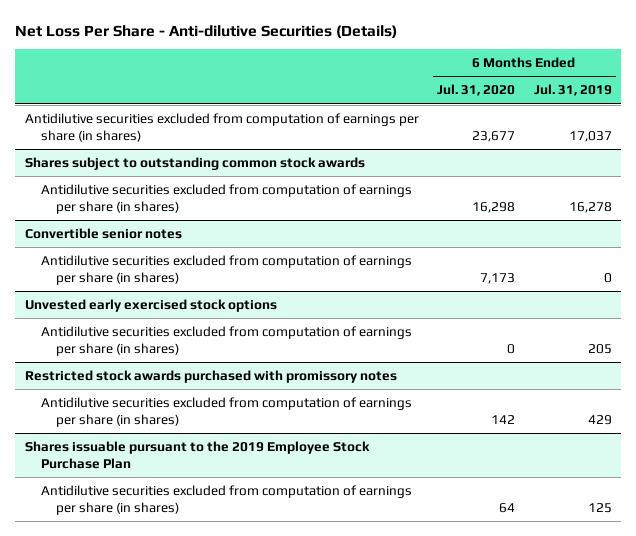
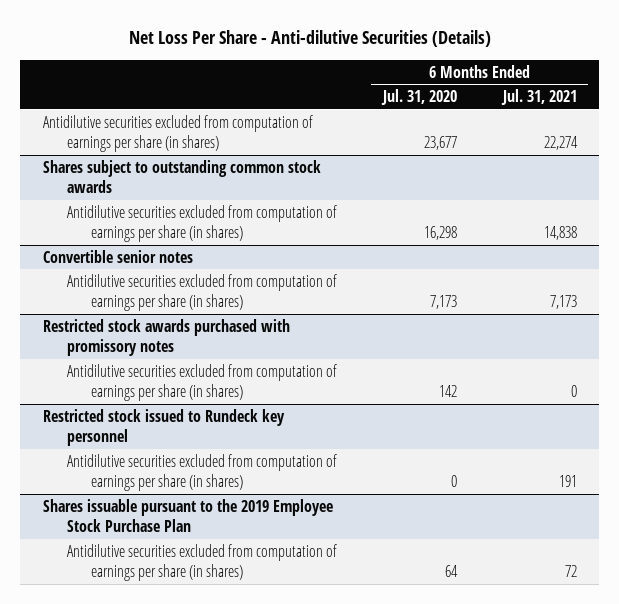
[533,84,612,97] Jul. 31, 2019 -> none
none -> [500,89,577,106] Jul. 31, 2021
[24,298,277,312] Unvested early exercised stock options -> none
[40,325,412,356] Antidilutive securities excluded from computation of earnings per share (in shares) -> none
none -> [42,408,285,447] Restricted stock issued to Rundeck key personnel
none -> [67,453,338,492] Antidilutive securities excluded from computation of earnings per share (in shares)

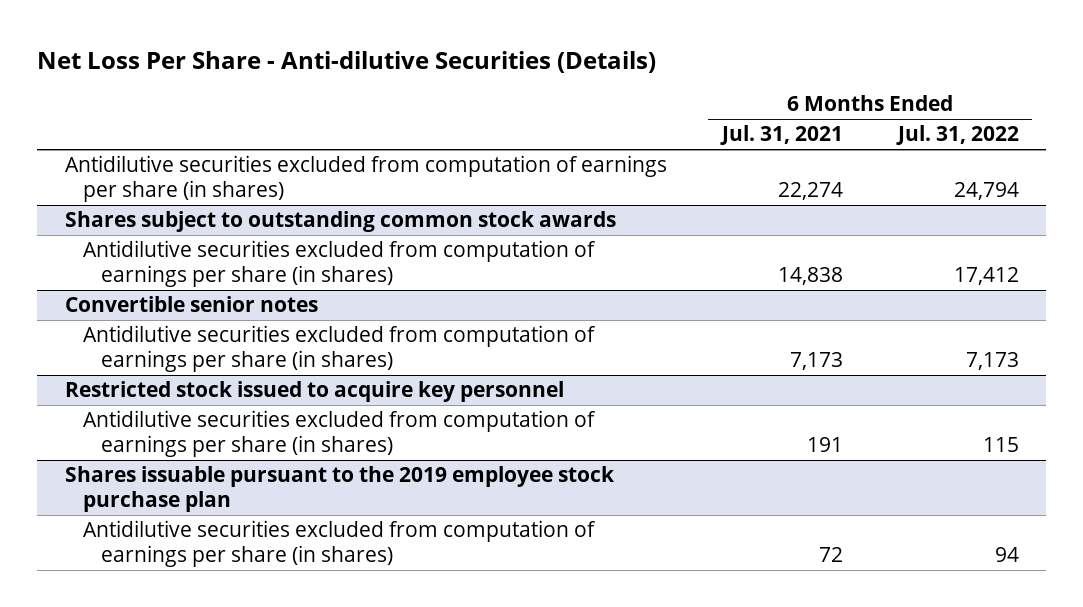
[380,89,457,106] Jul. 31, 2020 -> none
none -> [895,125,1019,146] Jul. 31, 2022
[42,318,290,357] Restricted stock awards purchased with promissory notes -> none
[67,363,338,402] Antidilutive securities excluded from computation of earnings per share (in shares) -> none
[42,408,285,447] Restricted stock issued to Rundeck key personnel -> [64,381,564,403] Restricted stock issued to acquire key personnel
[42,498,333,533] Shares issuable pursuant to the 2019 Employee Stock Purchase Plan -> [64,466,615,512] Shares issuable pursuant to the 2019 employee stock purchase plan

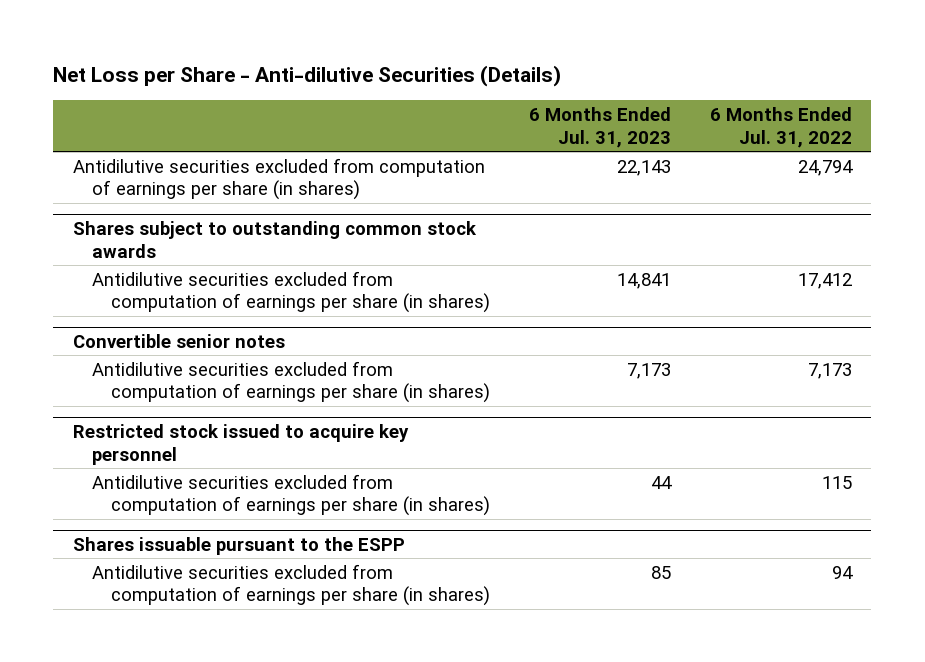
[37,50,657,73] Net Loss Per Share - Anti-dilutive Securities (Details) -> [53,65,562,88] Net Loss per Share - Anti-dilutive Securities (Details)
[719,125,843,146] Jul. 31, 2021 -> none
none -> [529,106,672,148] 6 Months Ended Jul. 31, 2023
[64,466,615,512] Shares issuable pursuant to the 2019 employee stock purchase plan -> [72,537,405,556] Shares issuable pursuant to the ESPP

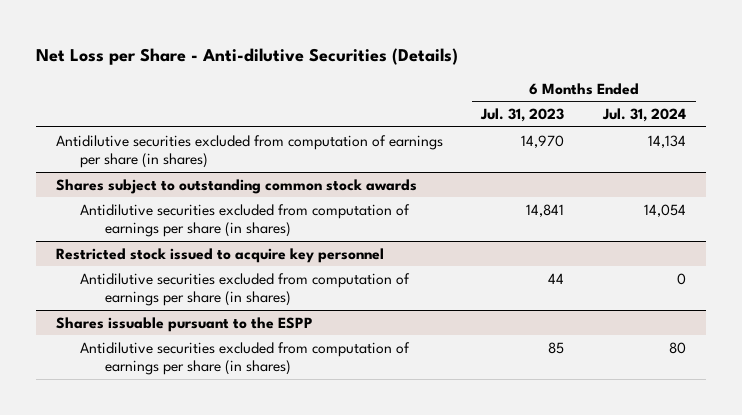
[710,106,853,148] 6 Months Ended Jul. 31, 2022 -> none
none -> [602,108,687,123] Jul. 31, 2024
[617,159,672,176] 22,143 -> [521,134,565,148] 14,970
[72,334,285,349] Convertible senior notes -> none
[92,360,491,404] Antidilutive securities excluded from computation of earnings per share (in shares) -> none

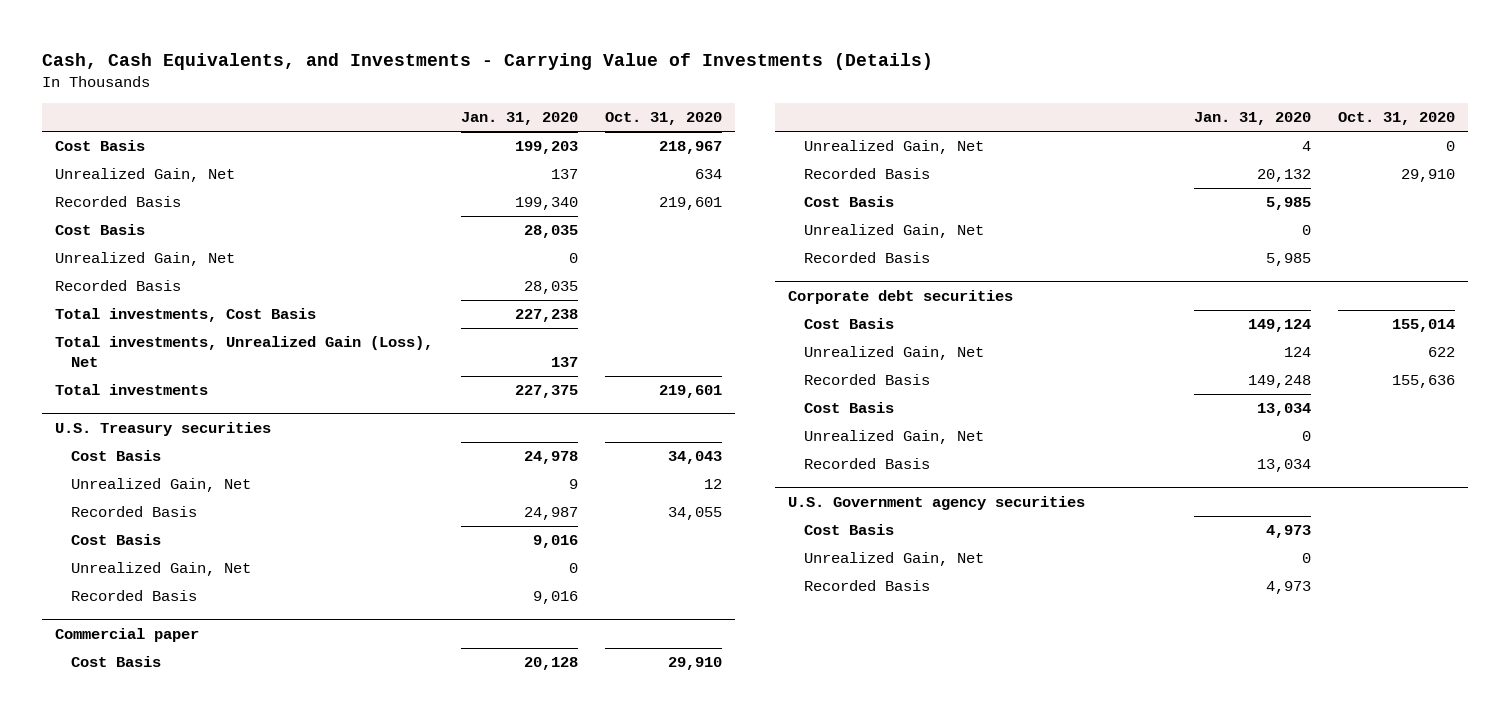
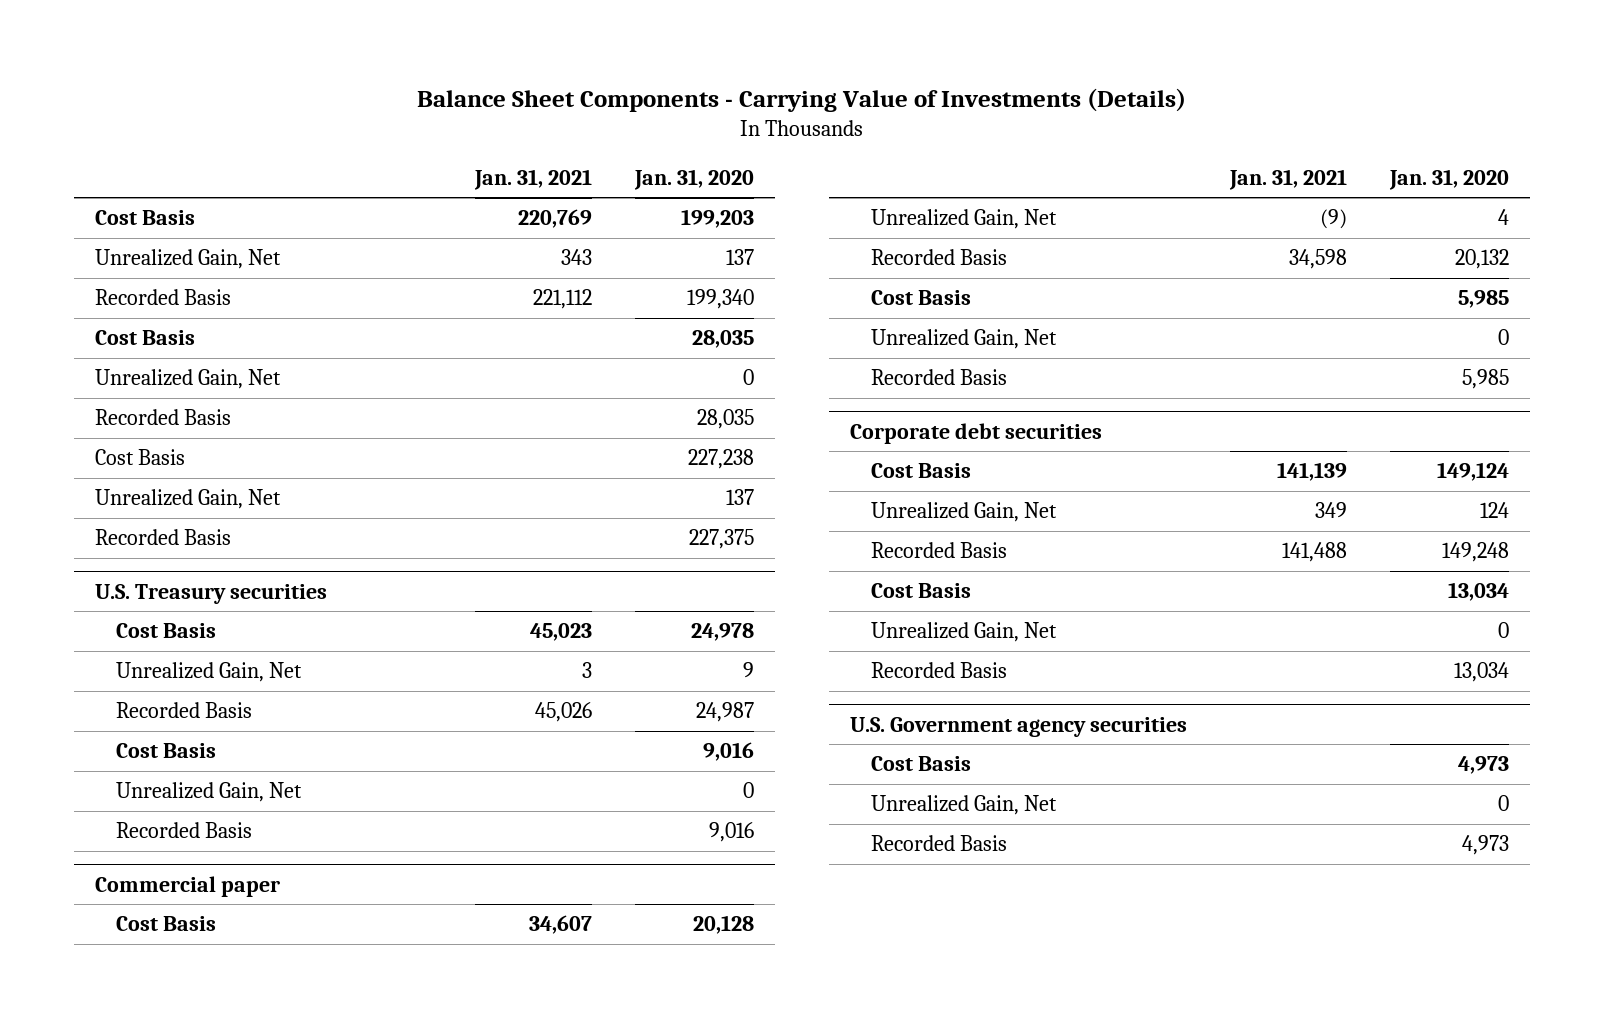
[41,53,933,71] Cash, Cash Equivalents, and Investments - Carrying Value of Investments (Details) -> [416,88,1186,113] Balance Sheet Components - Carrying Value of Investments (Details)
[604,112,722,126] Oct. 31, 2020 -> none
none -> [473,168,592,190] Jan. 31, 2021
[55,308,317,323] Total investments, Cost Basis -> [95,449,186,466] Cost Basis
[55,336,434,367] Total investments, Unrealized Gain (Loss), Net -> [95,489,282,510] Unrealized Gain, Net
[55,384,209,396] Total investments -> [95,529,232,546] Recorded Basis

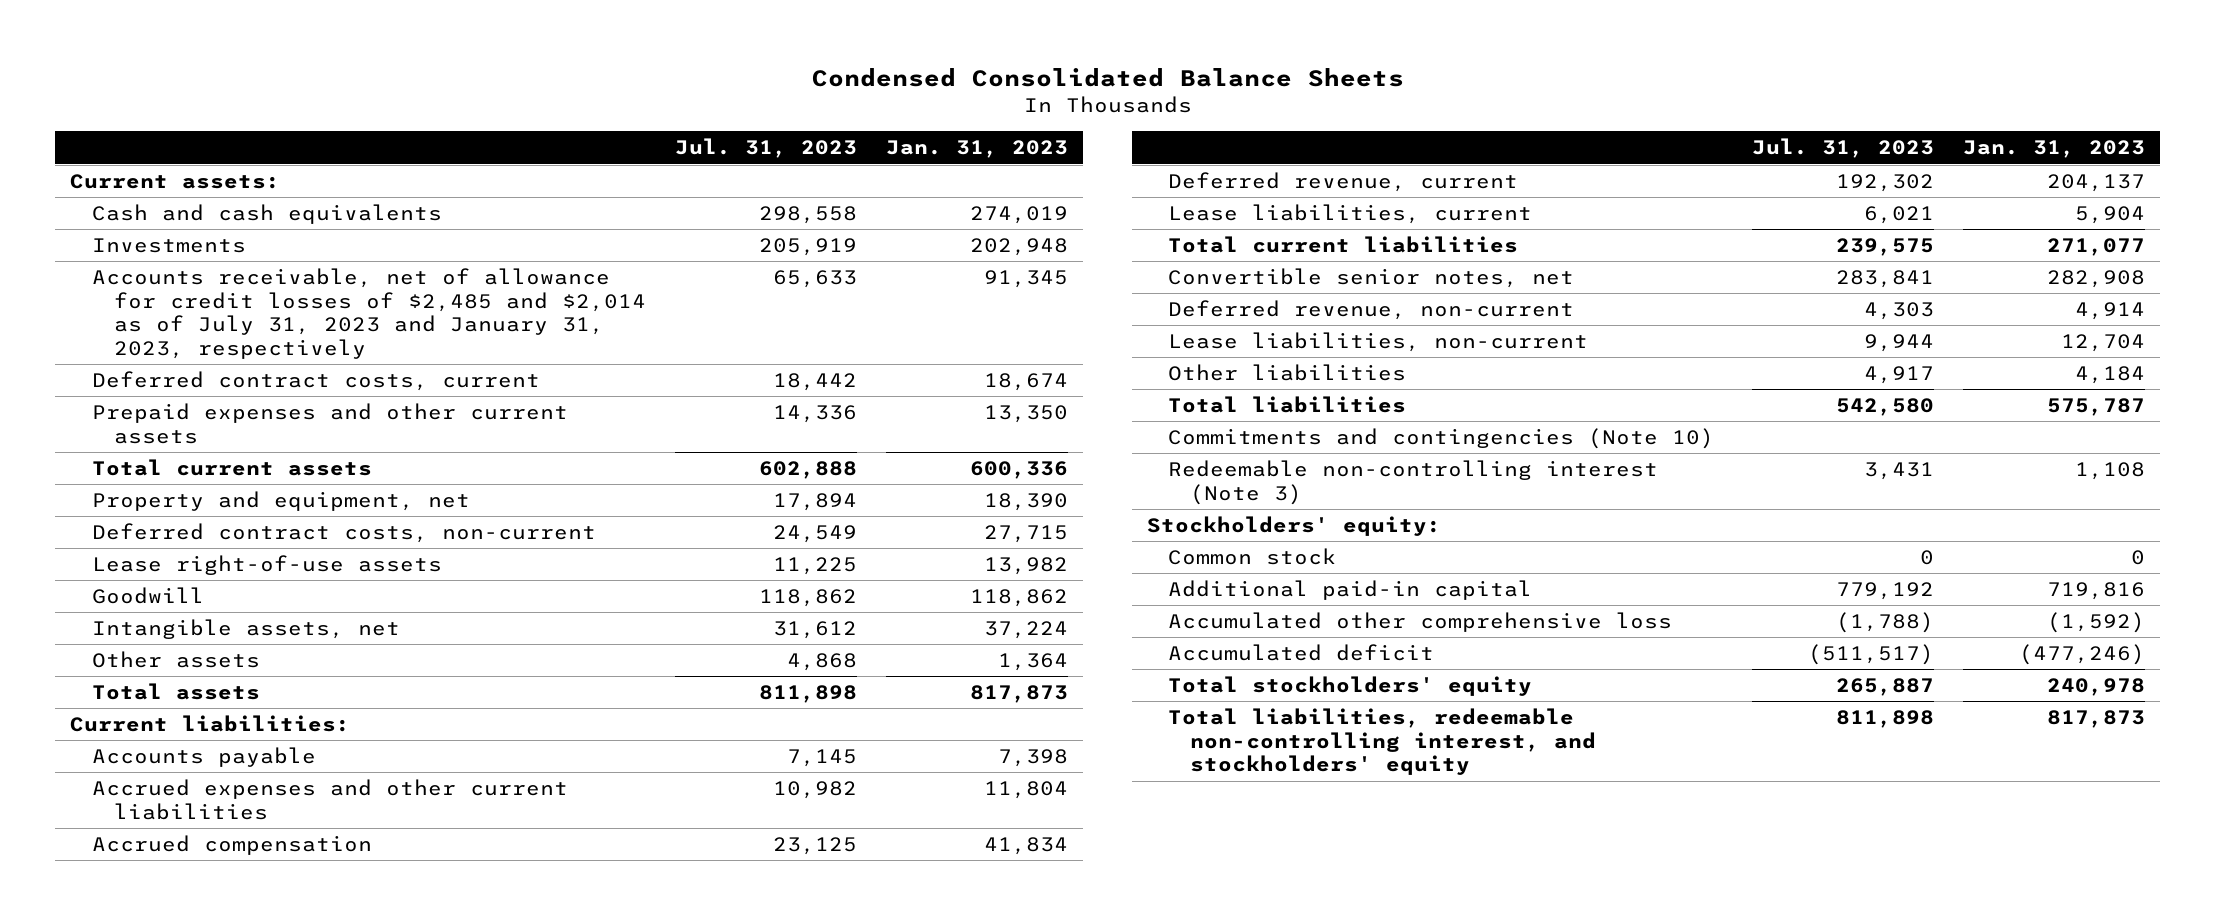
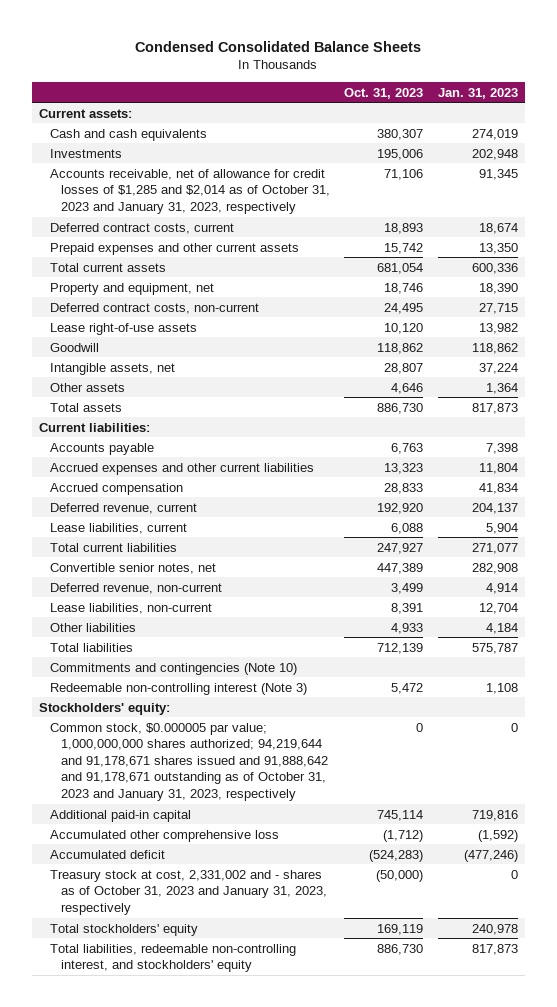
[675,138,858,159] Jul. 31, 2023 -> none
none -> [344,87,424,99] Oct. 31, 2023
[91,268,646,359] Accounts receivable, net of allowance for credit losses of $2,485 and $2,014 as of July 31, 2023 and January 31, 2023, respectively -> [50,168,330,214] Accounts receivable, net of allowance for credit losses of $1,285 and $2,014 as of October 31, 2023 and January 31, 2023, respectively
[1168,548,1337,566] Common stock -> [50,722,328,802] Common stock, $0.000005 par value; 1,000,000,000 shares authorized; 94,219,644 and 91,178,671 shares issued and 91,888,642 and 91,178,671 outstanding as of October 31, 2023 and January 31, 2023, respectively
none -> [50,869,327,915] Treasury stock at cost, 2,331,002 and - shares as of October 31, 2023 and January 31, 2023, respectively

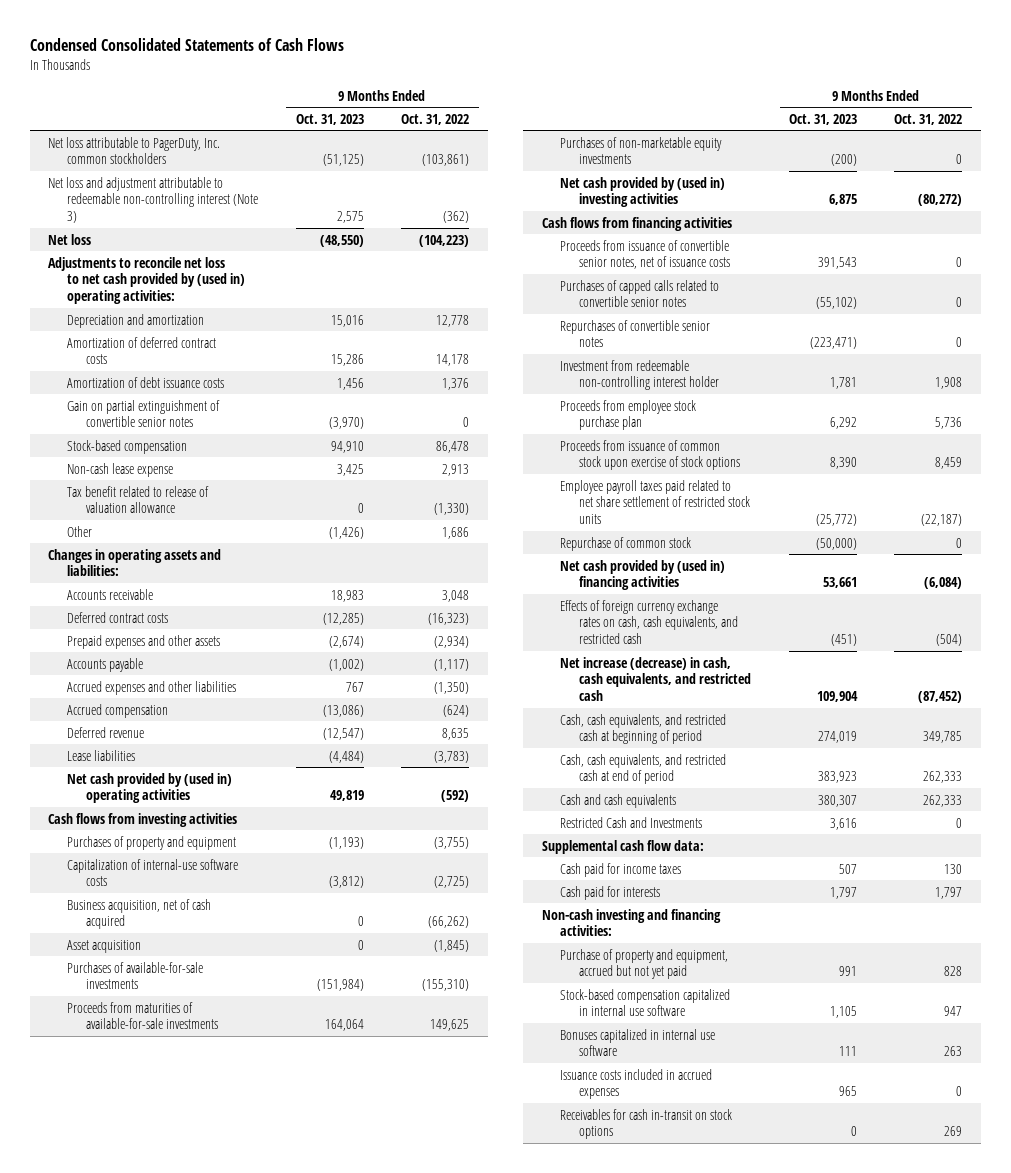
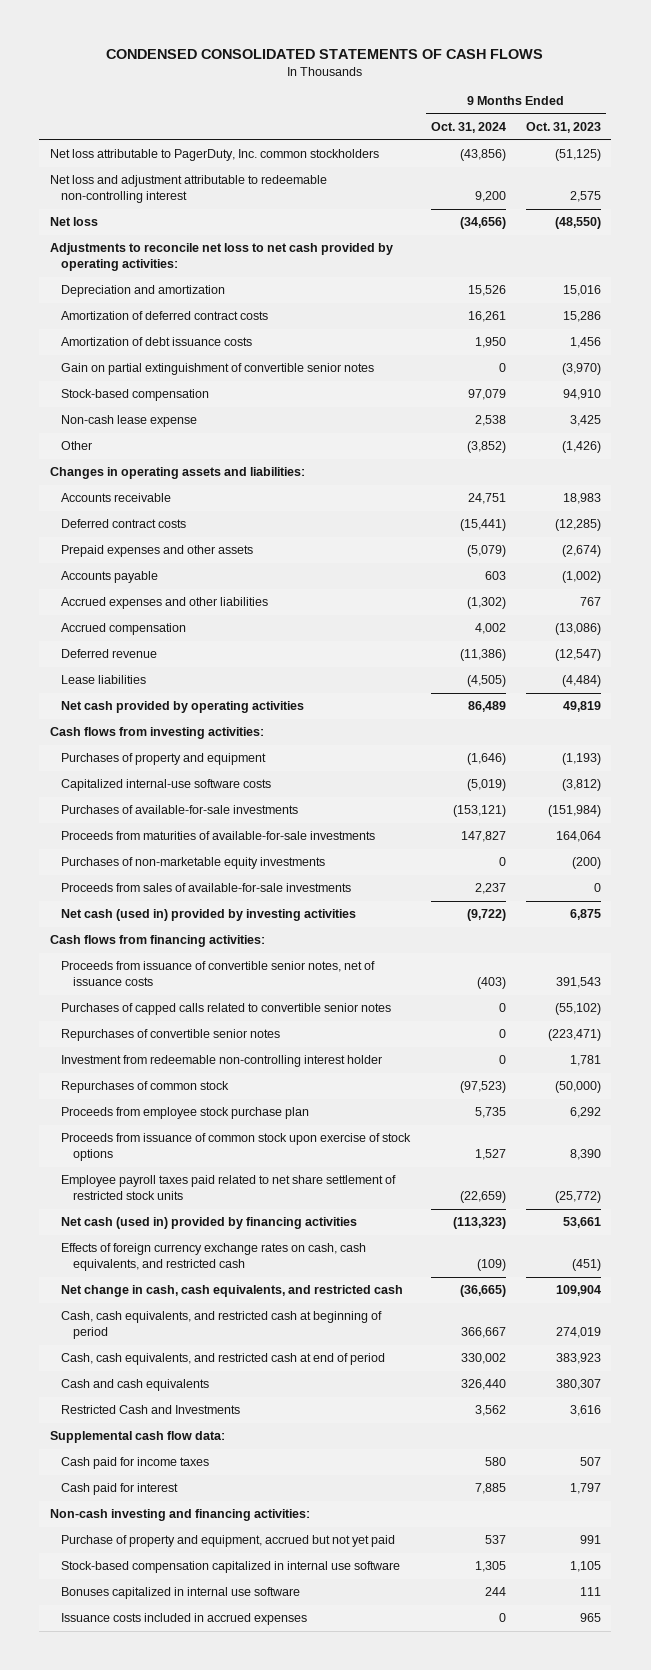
[29,38,344,52] Condensed Consolidated Statements of Cash Flows -> [106,48,544,59] CONDENSED CONSOLIDATED STATEMENTS OF CASH FLOWS
[401,113,470,125] Oct. 31, 2022 -> none
none -> [430,122,506,134] Oct. 31, 2024
[48,176,259,223] Net loss and adjustment attributable to redeemable non-controlling interest (Note 3) -> [49,175,327,204] Net loss and adjustment attributable to redeemable non-controlling interest
[48,256,246,304] Adjustments to reconcile net loss to net cash provided by (used in) operating activities: -> [49,243,393,272] Adjustments to reconcile net loss to net cash provided by operating activities:
[67,485,210,514] Tax benefit related to release of valuation allowance -> none
[67,772,233,804] Net cash provided by (used in) operating activities -> [61,701,305,714] Net cash provided by operating activities
[48,812,238,827] Cash flows from investing activities -> [49,727,264,740] Cash flows from investing activities:
[67,898,212,930] Business acquisition, net of cash acquired -> none
[67,939,142,953] Asset acquisition -> none
[67,858,239,887] Capitalization of internal-use software costs -> [61,779,272,792] Capitalized internal-use software costs
none -> [61,883,352,893] Proceeds from sales of available-for-sale investments
[560,176,726,208] Net cash provided by (used in) investing activities -> [61,909,357,922] Net cash (used in) provided by investing activities
[541,216,732,231] Cash flows from financing activities -> [49,935,265,948] Cash flows from financing activities:
none -> [61,1081,230,1094] Repurchases of common stock
[560,536,692,551] Repurchase of common stock -> none
[560,559,726,591] Net cash provided by (used in) financing activities -> [61,1217,358,1230] Net cash (used in) provided by financing activities
[560,656,752,701] Net increase (decrease) in cash, cash equivalents, and restricted cash -> [61,1285,404,1298] Net change in cash, cash equivalents, and restricted cash
[560,885,661,900] Cash paid for interests -> [61,1483,179,1496] Cash paid for interest
[560,1108,733,1140] Receivables for cash in-transit on stock options -> none

